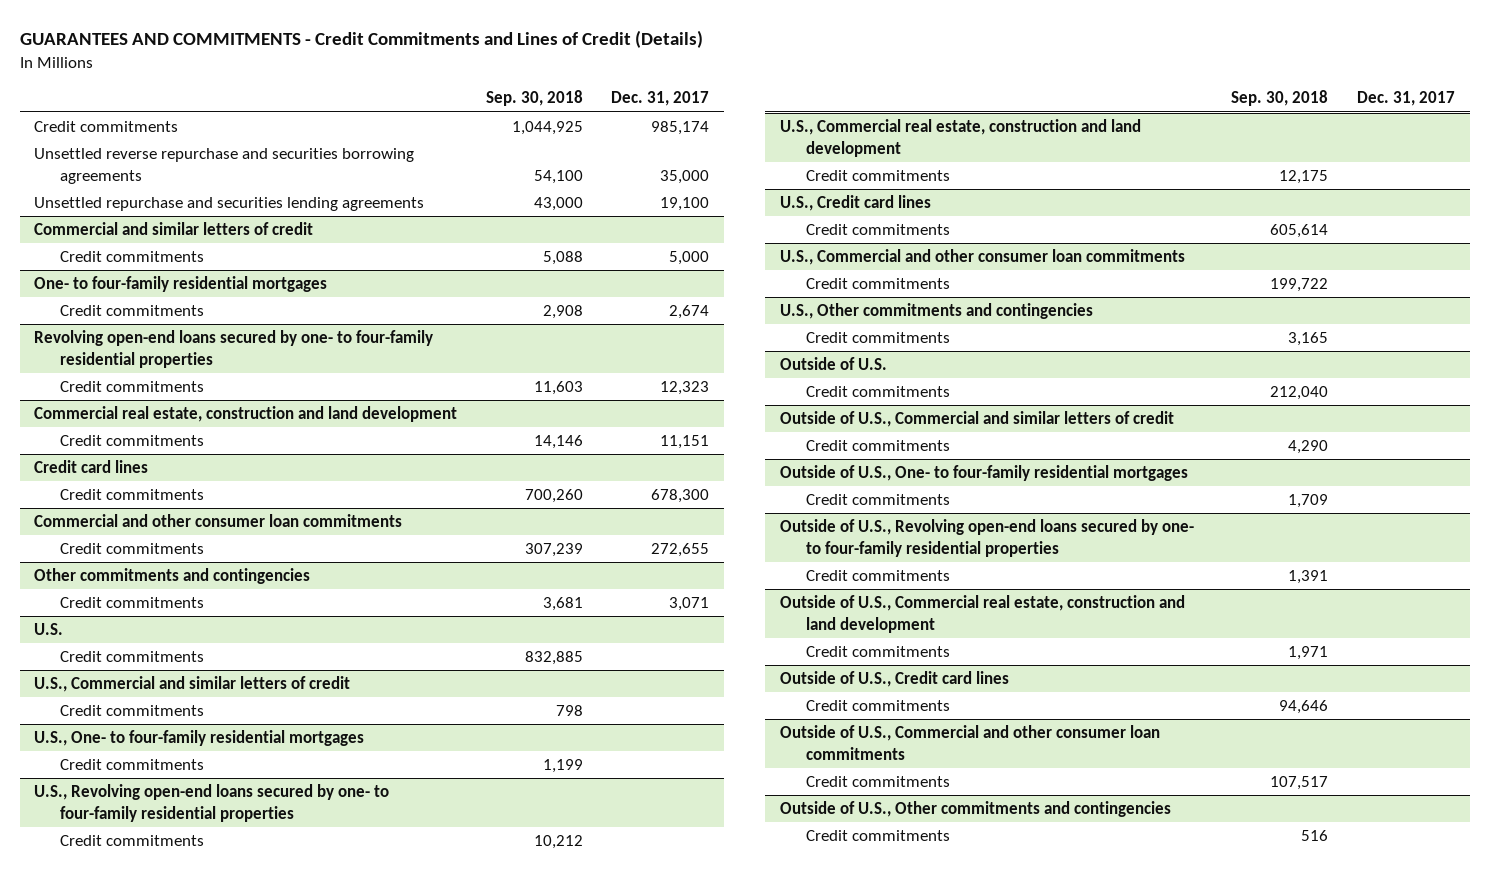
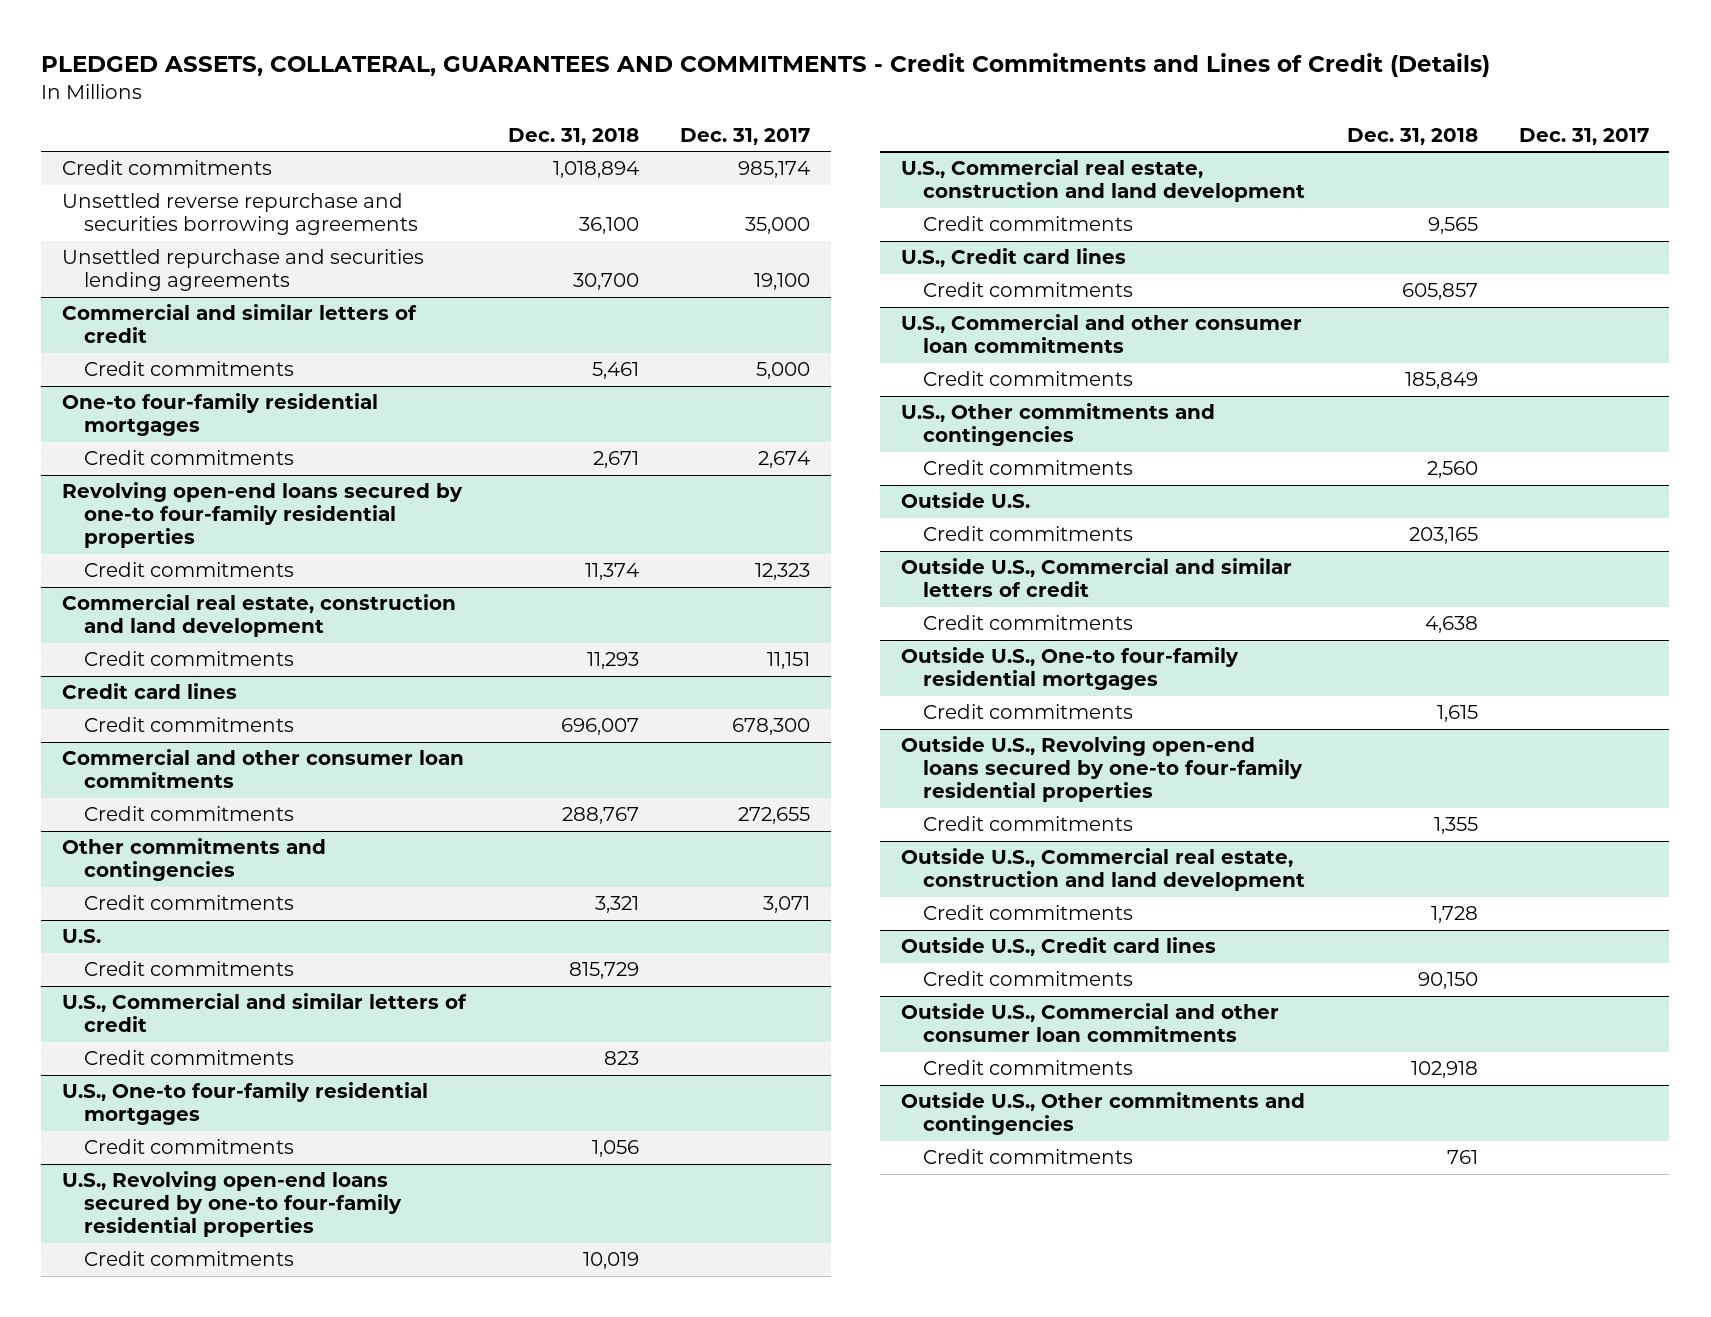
[19,30,703,49] GUARANTEES AND COMMITMENTS - Credit Commitments and Lines of Credit (Details) -> [41,52,1491,77] PLEDGED ASSETS, COLLATERAL, GUARANTEES AND COMMITMENTS - Credit Commitments and Lines of Credit (Details)
[485,90,583,107] Sep. 30, 2018 -> none
none -> [507,127,639,145] Dec. 31, 2018
[33,276,327,293] One- to four-family residential mortgages -> [61,393,378,437] One-to four-family residential mortgages
[33,330,433,368] Revolving open-end loans secured by one- to four-family residential properties -> [61,482,463,549] Revolving open-end loans secured by one-to four-family residential properties
[33,730,364,747] U.S., One- to four-family residential mortgages -> [61,1082,428,1126] U.S., One-to four-family residential mortgages
[33,784,389,822] U.S., Revolving open-end loans secured by one- to four-family residential properties -> [61,1171,403,1238] U.S., Revolving open-end loans secured by one-to four-family residential properties
[779,357,887,371] Outside of U.S. -> none
[805,386,950,398] Credit commitments -> none
none -> [900,492,1030,509] Outside U.S.
none -> [923,526,1134,542] Credit commitments
[779,411,1174,428] Outside of U.S., Commercial and similar letters of credit -> [900,558,1292,598] Outside U.S., Commercial and similar letters of credit
[779,465,1188,482] Outside of U.S., One- to four-family residential mortgages -> [900,647,1239,691] Outside U.S., One-to four-family residential mortgages
[779,519,1194,557] Outside of U.S., Revolving open-end loans secured by one- to four-family residential properties -> [900,736,1304,803] Outside U.S., Revolving open-end loans secured by one-to four-family residential properties
[779,595,1185,633] Outside of U.S., Commercial real estate, construction and land development -> [900,848,1306,892] Outside U.S., Commercial real estate, construction and land development
[779,671,1009,688] Outside of U.S., Credit card lines -> [900,937,1216,957] Outside U.S., Credit card lines
[779,725,1160,760] Outside of U.S., Commercial and other consumer loan commitments -> [900,1003,1279,1043] Outside U.S., Commercial and other consumer loan commitments
[779,801,1171,818] Outside of U.S., Other commitments and contingencies -> [900,1092,1305,1136] Outside U.S., Other commitments and contingencies

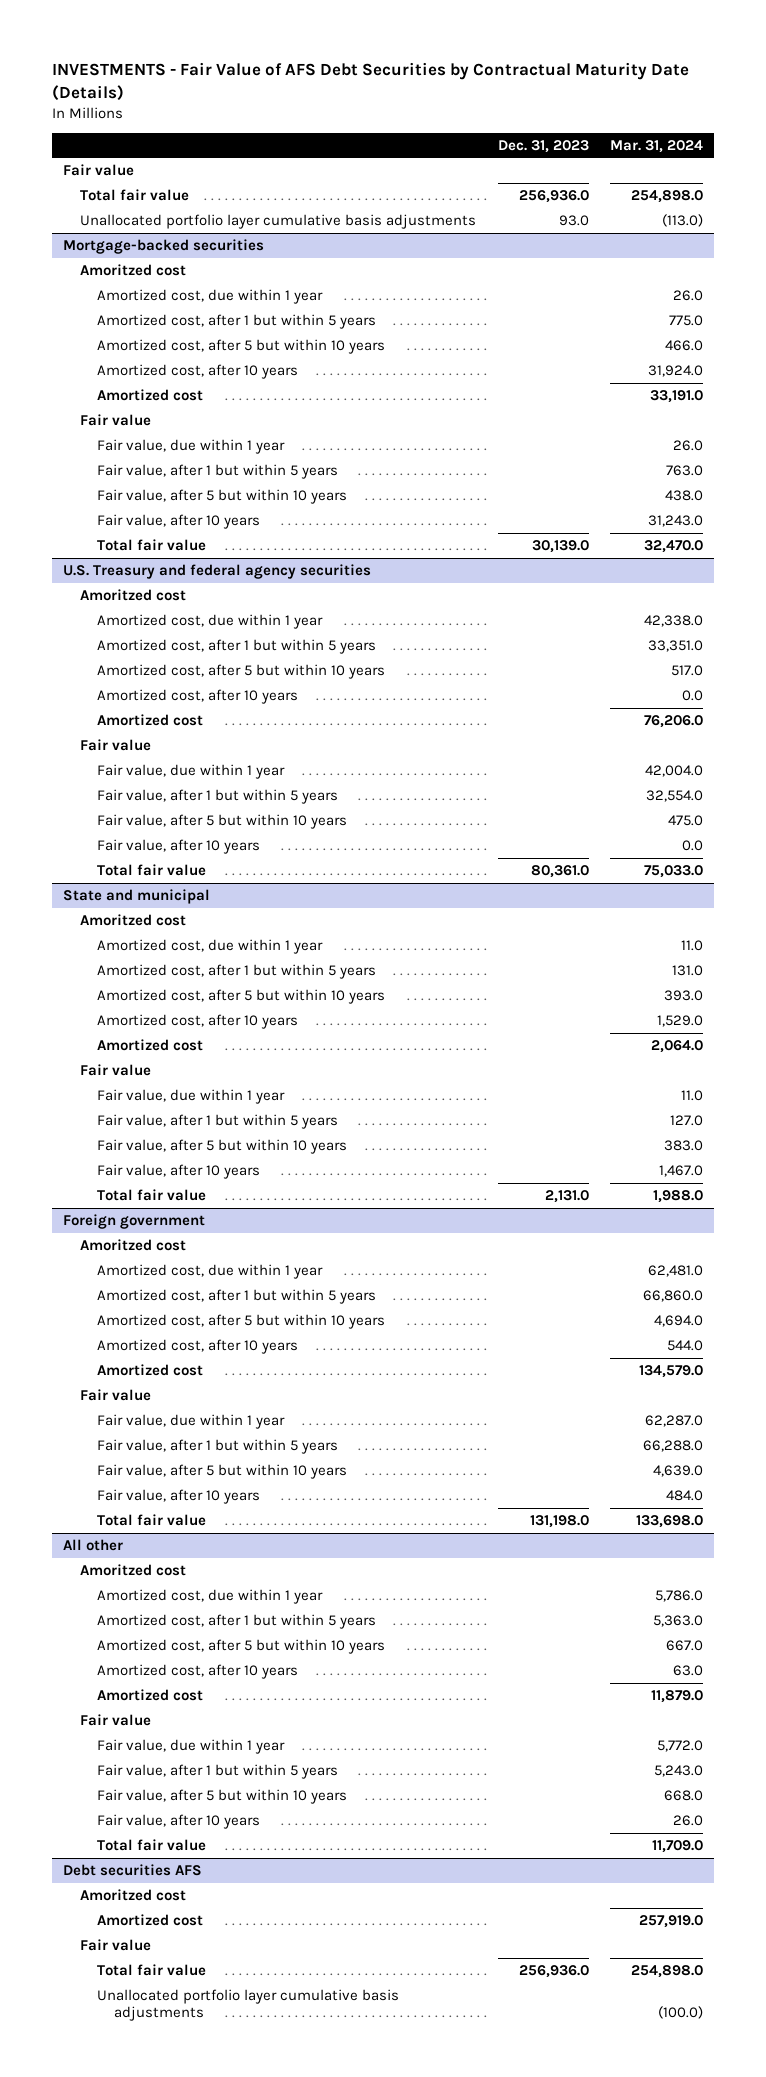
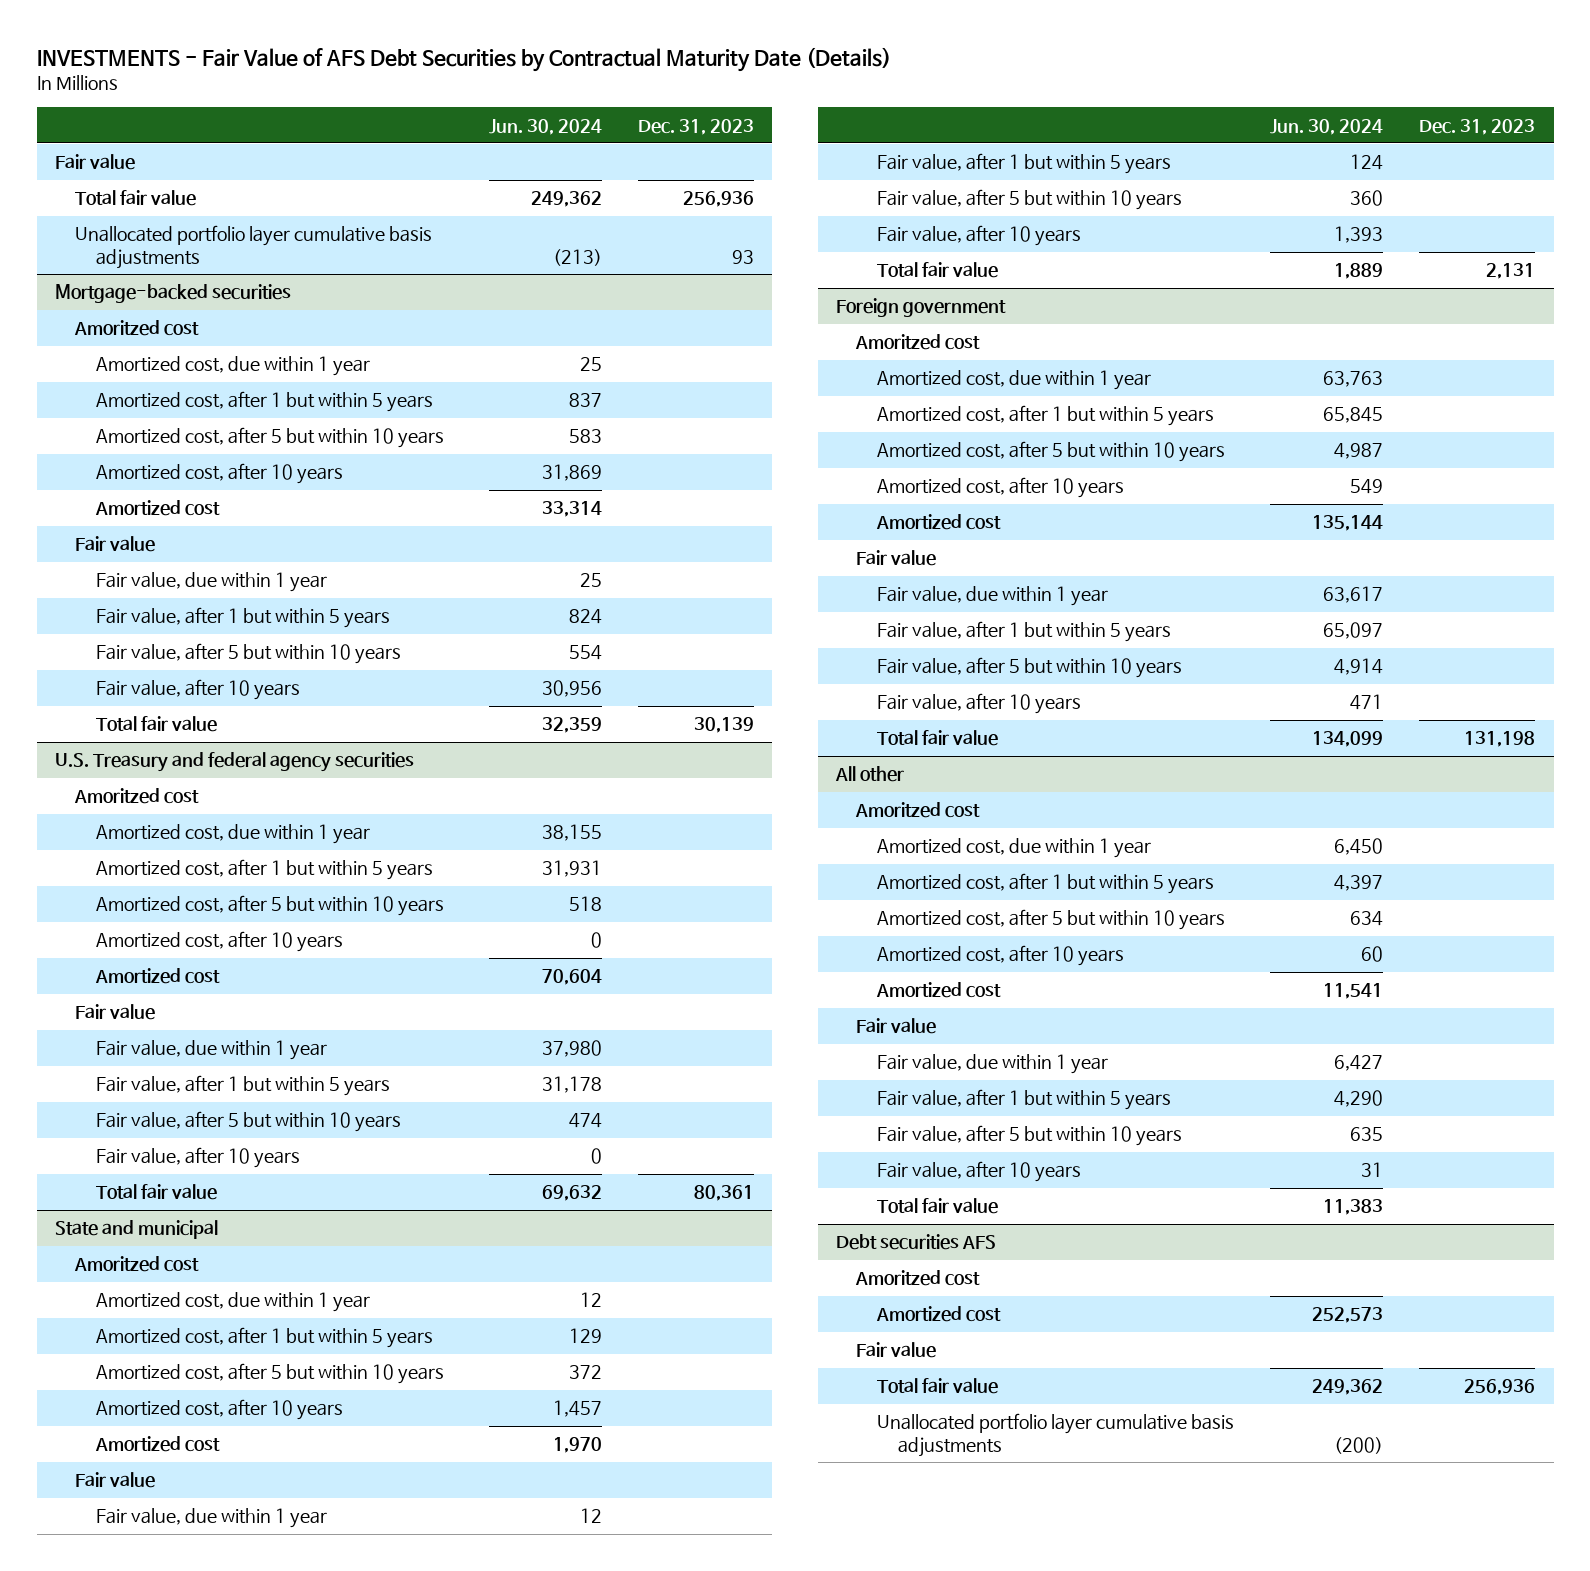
[610,139,704,153] Mar. 31, 2024 -> none
none -> [489,118,603,135] Jun. 30, 2024
[518,189,589,203] 256,936.0 -> [683,191,755,208] 256,936
[558,214,589,226] 93.0 -> [732,249,755,264] 93
[531,539,589,553] 30,139.0 -> [694,717,755,734] 30,139
[530,864,589,878] 80,361.0 -> [694,1185,755,1202] 80,361
[544,1189,589,1203] 2,131.0 -> [1486,263,1536,280] 2,131
[529,1514,589,1528] 131,198.0 -> [1464,731,1536,748] 131,198
[518,1964,589,1978] 256,936.0 -> [1464,1379,1536,1396] 256,936

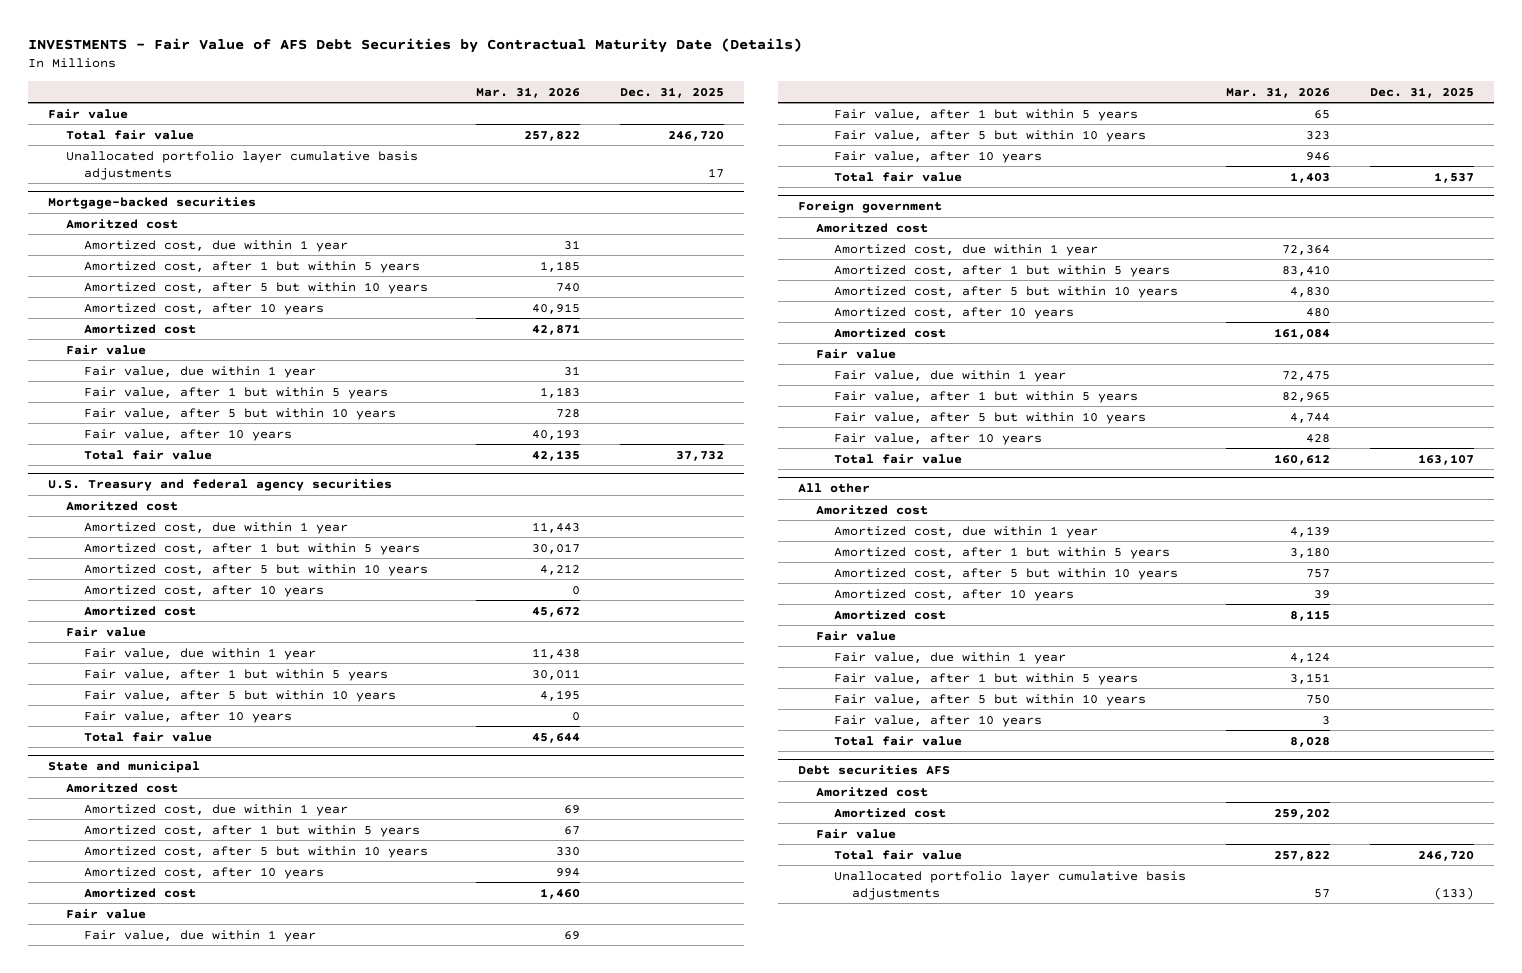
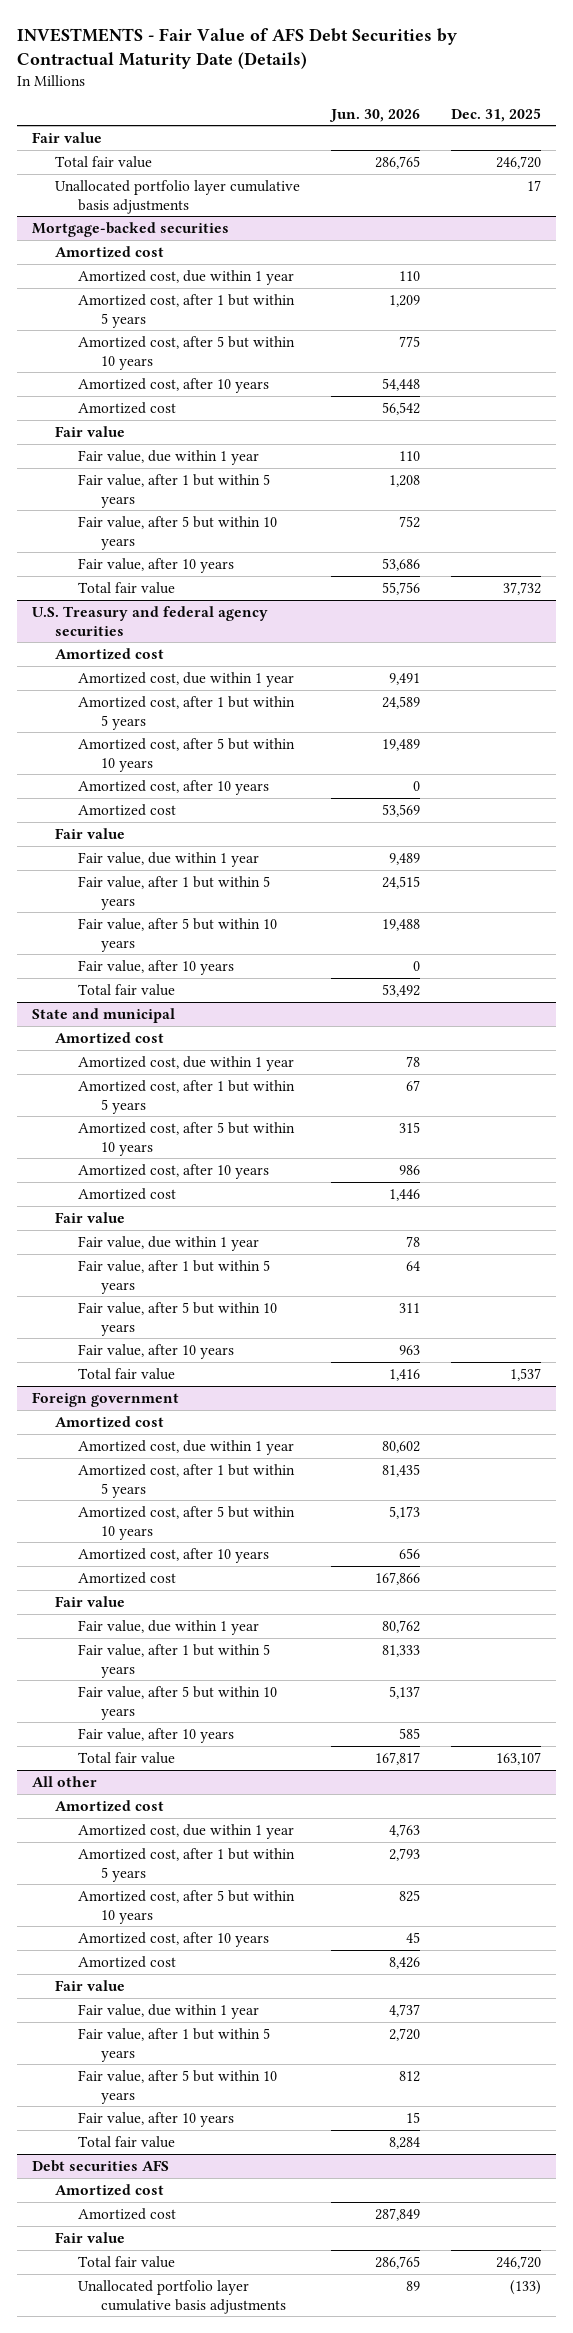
[475,86,580,98] Mar. 31, 2026 -> none
none -> [328,108,420,122] Jun. 30, 2026
[65,218,178,229] Amoritzed cost -> [55,245,165,258] Amortized cost
[65,500,178,511] Amoritzed cost -> [55,647,165,660] Amortized cost
[65,782,178,793] Amoritzed cost -> [55,1031,165,1044] Amortized cost
[815,222,928,233] Amoritzed cost -> [55,1415,165,1428] Amortized cost
[815,504,928,515] Amoritzed cost -> [55,1799,165,1812] Amortized cost
[815,786,928,797] Amoritzed cost -> none
none -> [78,2207,177,2220] Amortized cost

